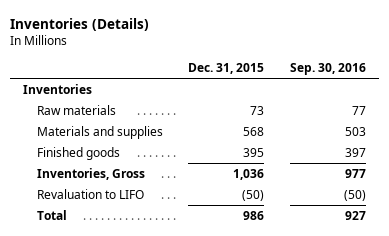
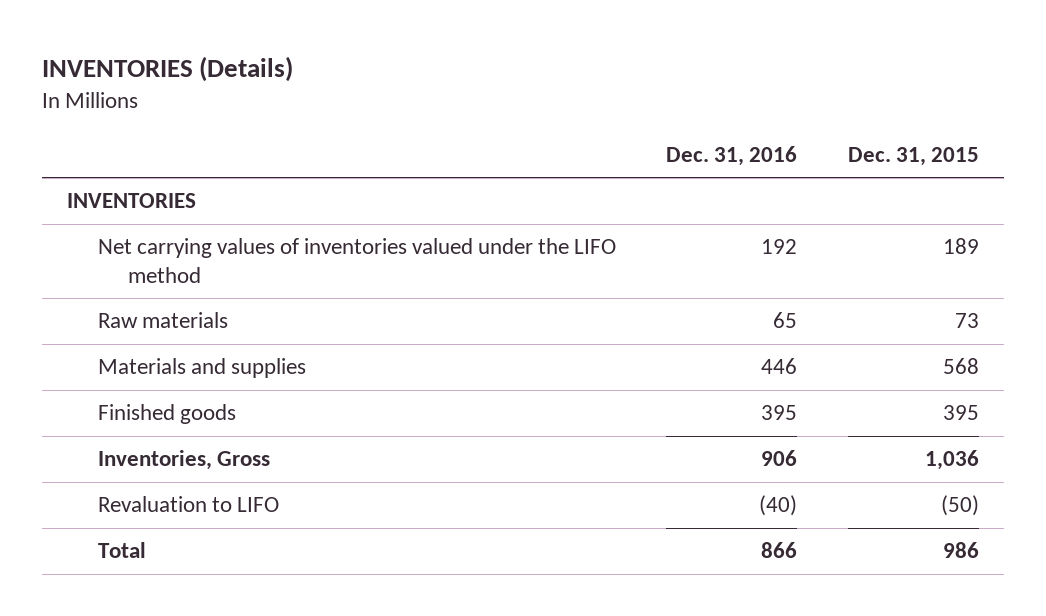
[10,17,150,31] Inventories (Details) -> [41,56,293,83] INVENTORIES (Details)
[290,62,367,75] Sep. 30, 2016 -> none
none -> [666,145,798,166] Dec. 31, 2016
[23,83,93,94] Inventories -> [66,193,196,209] INVENTORIES
none -> [97,238,616,283] Net carrying values of inventories valued under the LIFO method

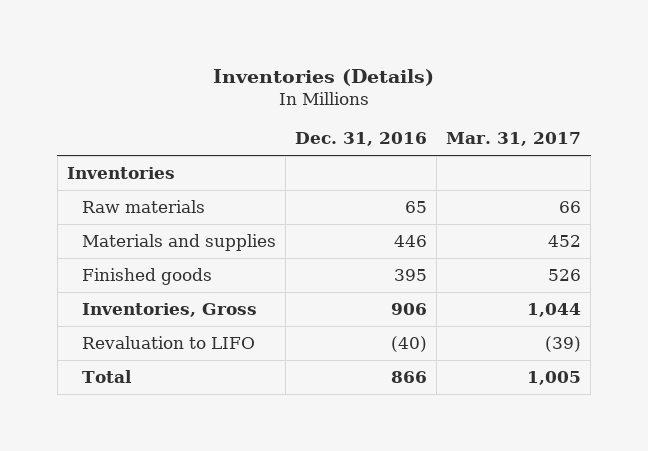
[41,56,293,83] INVENTORIES (Details) -> [213,68,435,86] Inventories (Details)
[847,146,979,166] Dec. 31, 2015 -> none
none -> [446,132,582,147] Mar. 31, 2017
[97,238,616,283] Net carrying values of inventories valued under the LIFO method -> none
[66,193,196,209] INVENTORIES -> [66,166,175,179] Inventories

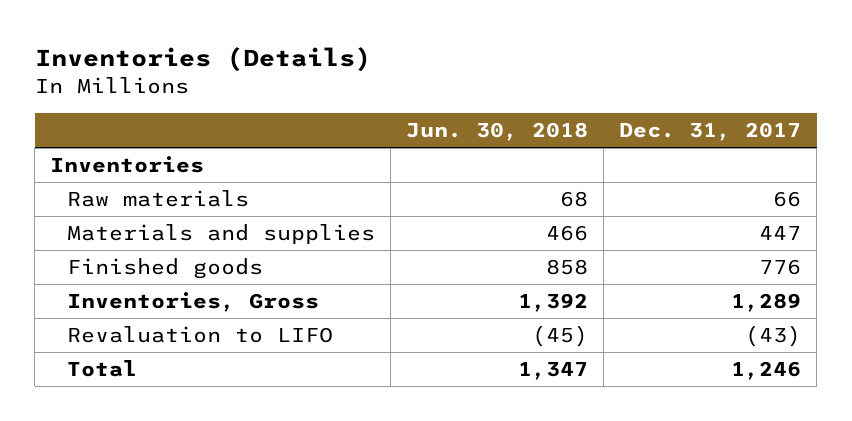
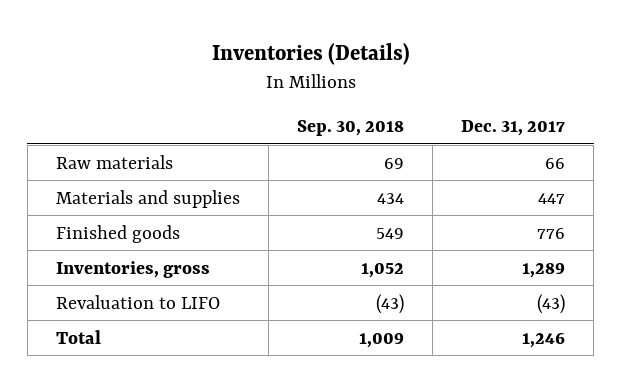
[406,122,589,142] Jun. 30, 2018 -> none
none -> [297,119,405,136] Sep. 30, 2018
[50,156,205,174] Inventories -> none
[67,292,320,313] Inventories, Gross -> [56,260,211,278] Inventories, gross

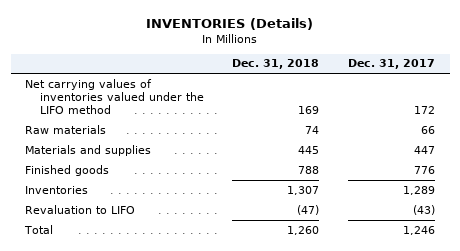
[211,42,410,65] Inventories (Details) -> [146,17,314,30] INVENTORIES (Details)
[297,119,405,136] Sep. 30, 2018 -> none
none -> [232,59,320,70] Dec. 31, 2018
none -> [25,78,204,115] Net carrying values of inventories valued under the LIFO method
[56,260,211,278] Inventories, gross -> [25,185,89,194] Inventories

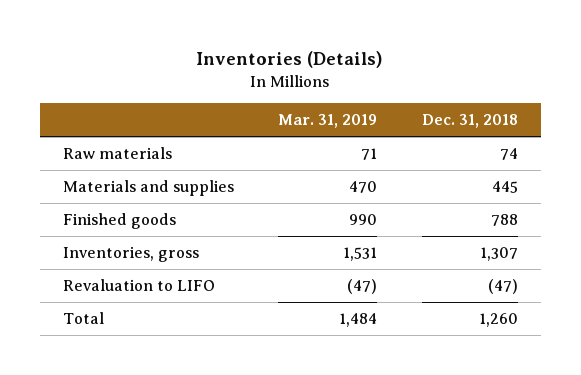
[146,17,314,30] INVENTORIES (Details) -> [196,51,384,69] Inventories (Details)
[348,59,436,70] Dec. 31, 2017 -> none
none -> [278,114,378,129] Mar. 31, 2019
[25,78,204,115] Net carrying values of inventories valued under the LIFO method -> none
[25,185,89,194] Inventories -> [62,246,199,263] Inventories, gross

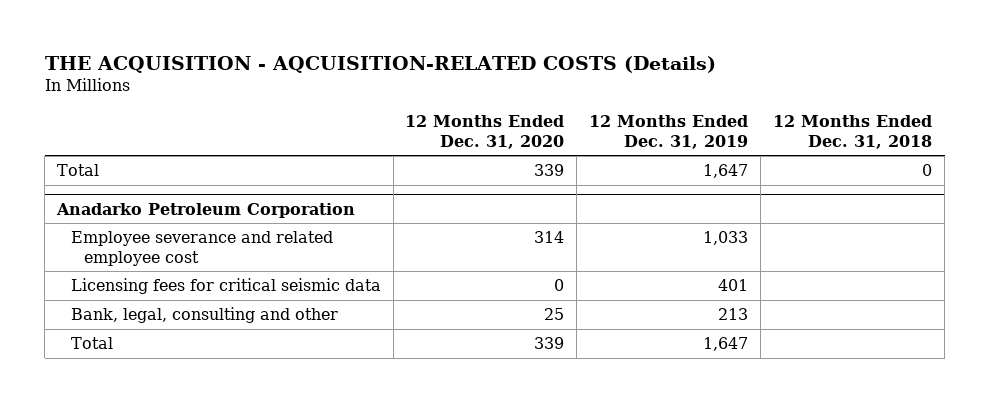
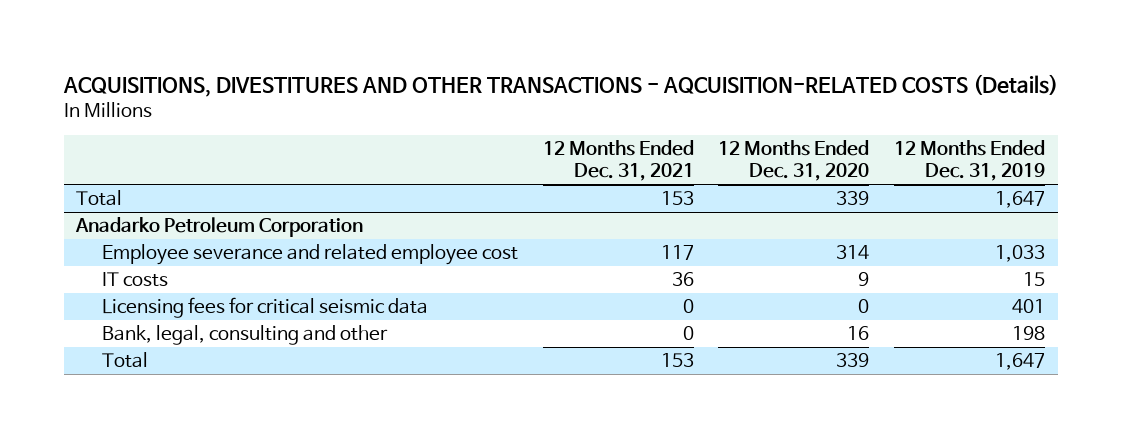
[44,55,716,73] THE ACQUISITION - AQCUISITION-RELATED COSTS (Details) -> [62,74,1058,98] ACQUISITIONS, DIVESTITURES AND OTHER TRANSACTIONS - AQCUISITION-RELATED COSTS (Details)
[773,115,933,149] 12 Months Ended Dec. 31, 2018 -> none
none -> [542,140,694,182] 12 Months Ended Dec. 31, 2021
none -> [101,272,168,288] IT costs
[544,308,565,321] 25 -> [847,326,870,341] 16
[718,308,749,321] 213 -> [1012,326,1046,341] 198

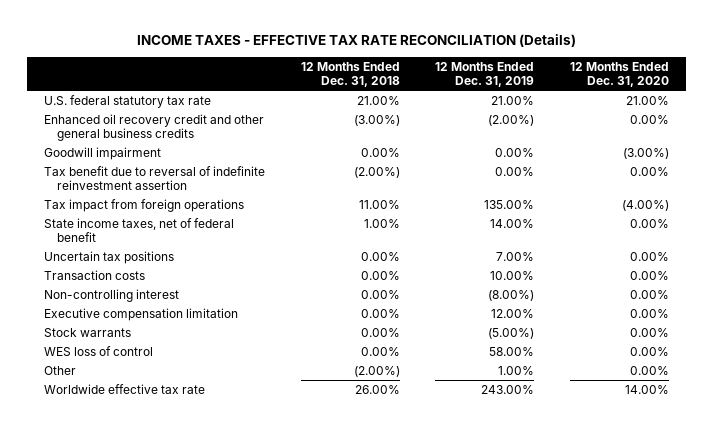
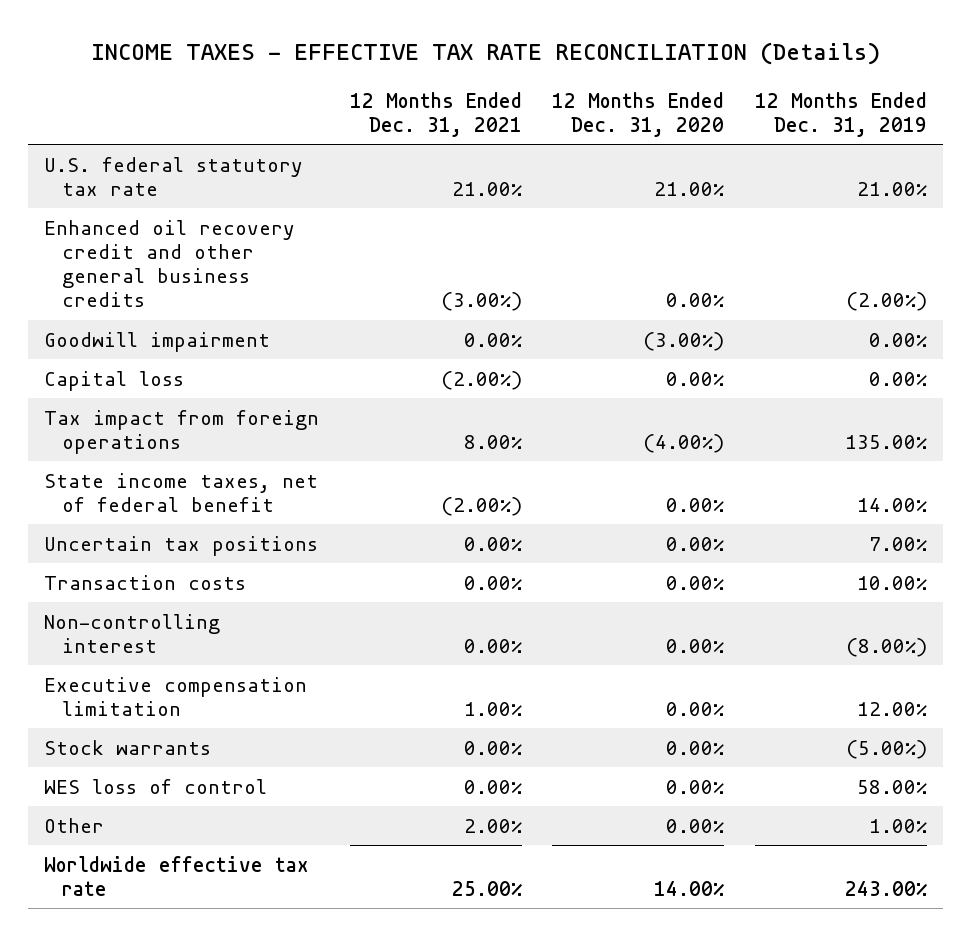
[300,61,400,88] 12 Months Ended Dec. 31, 2018 -> none
none -> [349,91,522,137] 12 Months Ended Dec. 31, 2021
[44,165,266,191] Tax benefit due to reversal of indefinite reinvestment assertion -> none
none -> [43,370,184,391] Capital loss

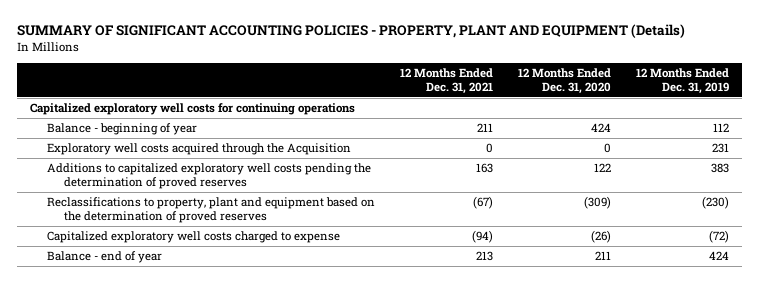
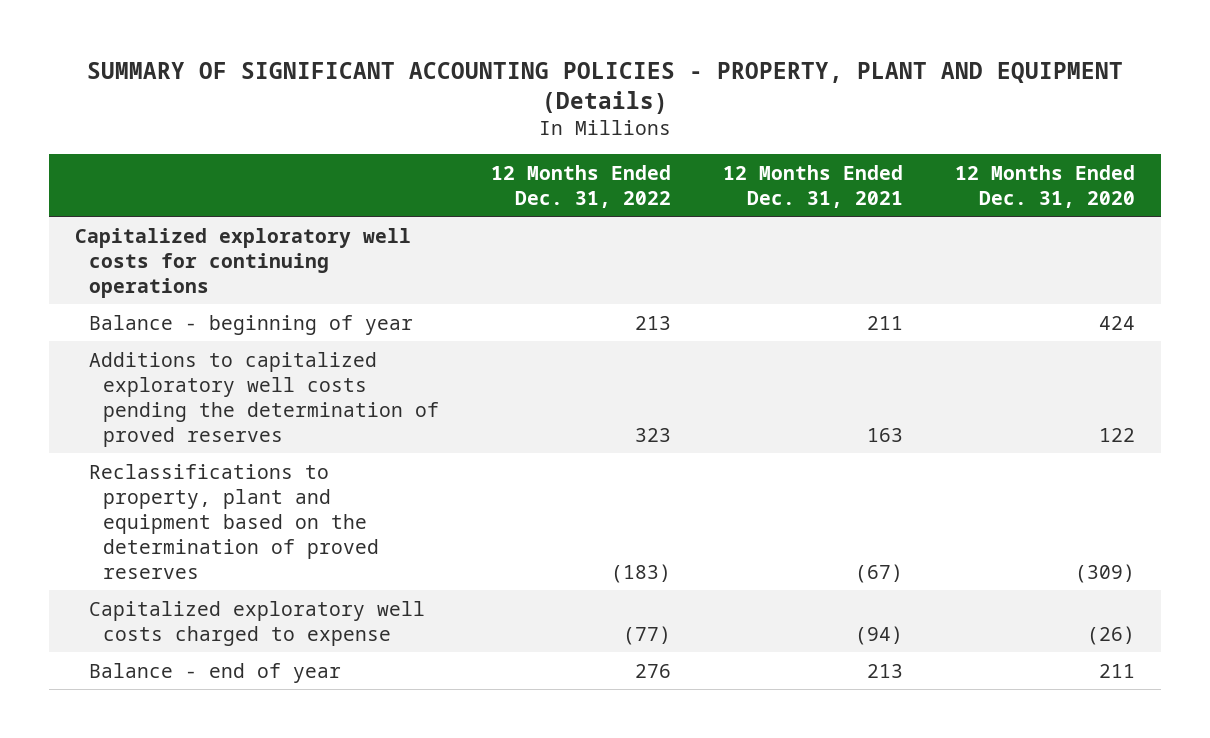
[636,67,730,95] 12 Months Ended Dec. 31, 2019 -> none
none -> [490,164,671,208] 12 Months Ended Dec. 31, 2022
[46,142,351,155] Exploratory well costs acquired through the Acquisition -> none

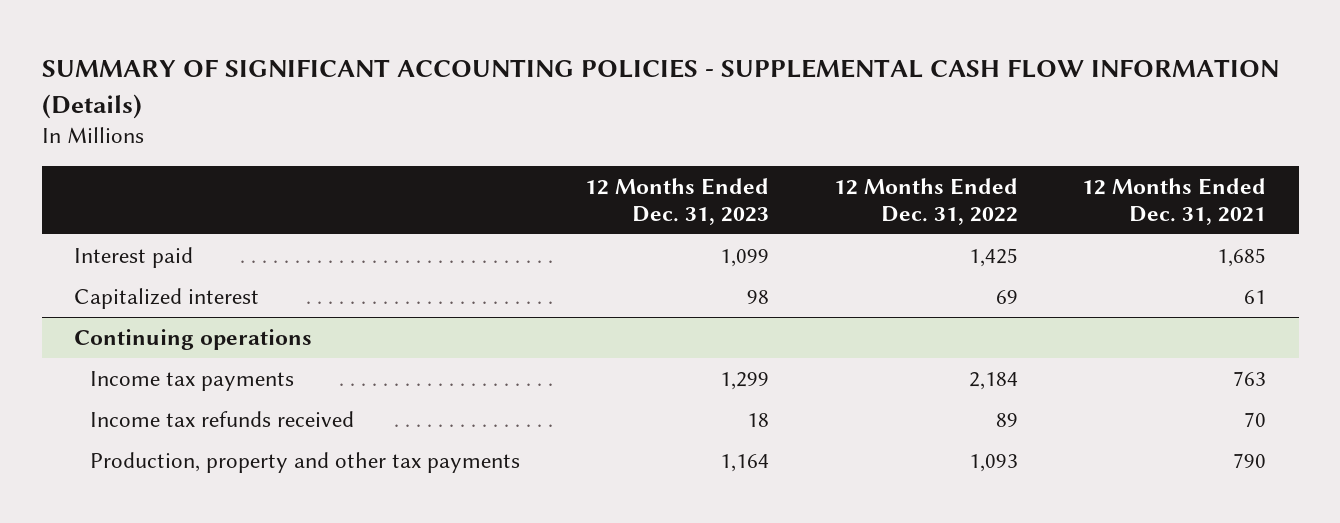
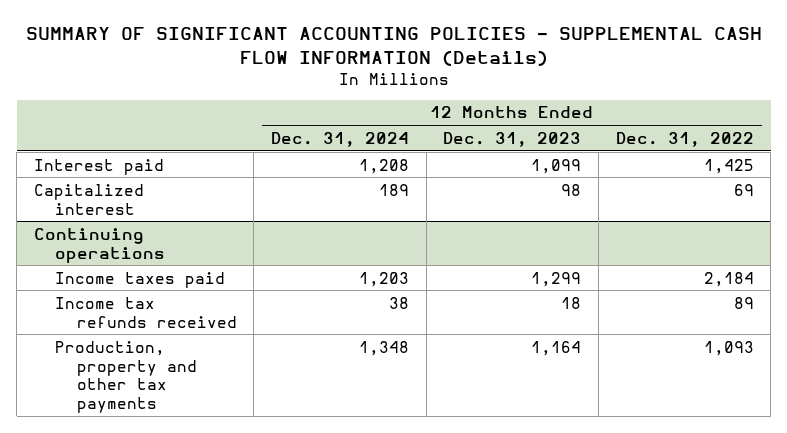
[1082,177,1267,225] 12 Months Ended Dec. 31, 2021 -> none
none -> [270,131,409,147] Dec. 31, 2024
[90,370,295,391] Income tax payments -> [55,271,226,288] Income taxes paid

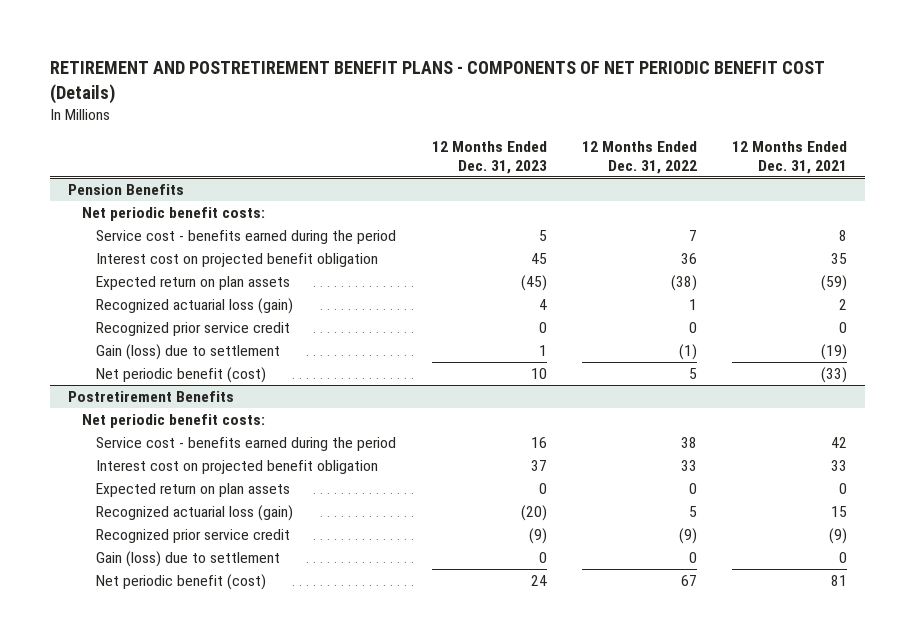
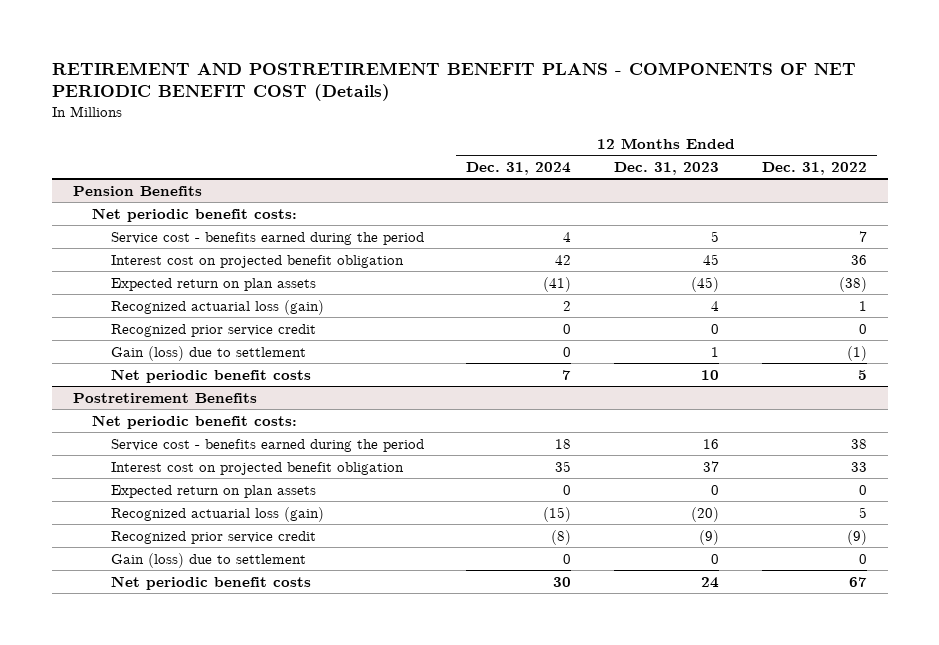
[731,141,847,174] 12 Months Ended Dec. 31, 2021 -> none
none -> [466,161,572,175] Dec. 31, 2024
[96,367,267,384] Net periodic benefit (cost) -> [110,368,311,383] Net periodic benefit costs
[96,574,267,591] Net periodic benefit (cost) -> [110,575,311,590] Net periodic benefit costs

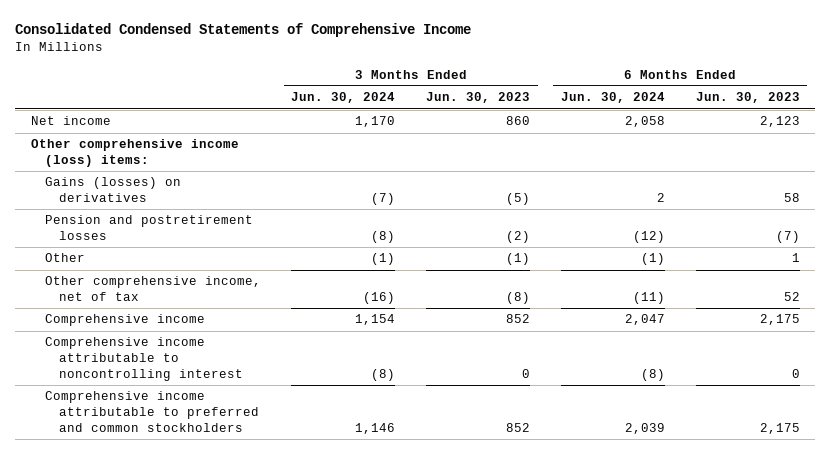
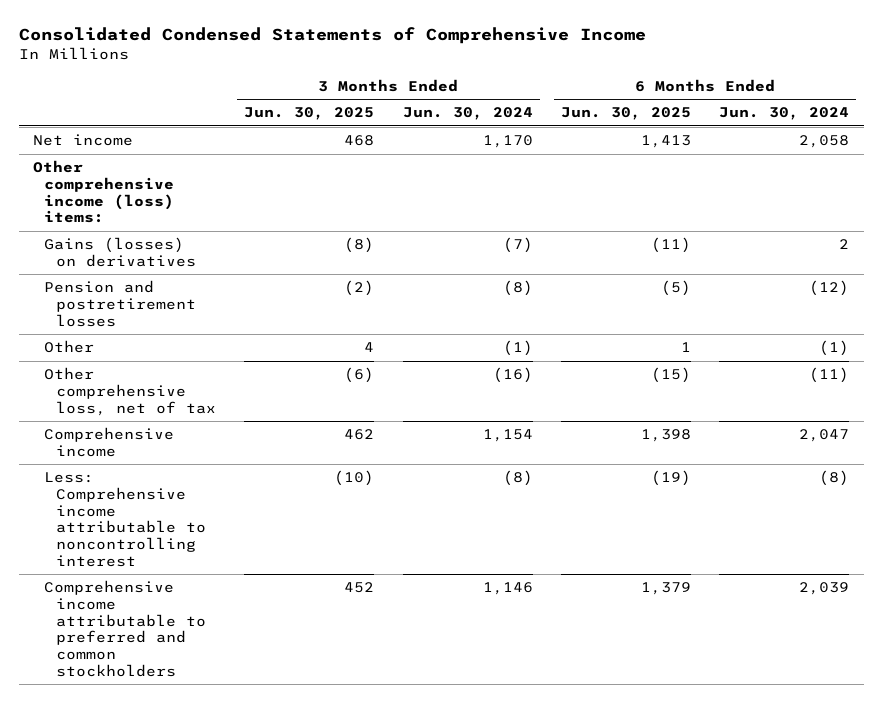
[426,92,531,104] Jun. 30, 2023 -> none
[695,92,800,104] Jun. 30, 2023 -> none
none -> [244,107,375,121] Jun. 30, 2025
none -> [560,107,691,121] Jun. 30, 2025
[44,276,261,301] Other comprehensive income, net of tax -> [44,367,216,416] Other comprehensive loss, net of tax
[44,337,243,381] Comprehensive income attributable to noncontrolling interest -> [44,472,206,567] Less: Comprehensive income attributable to noncontrolling interest

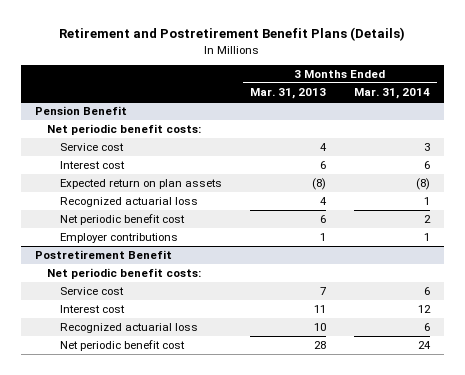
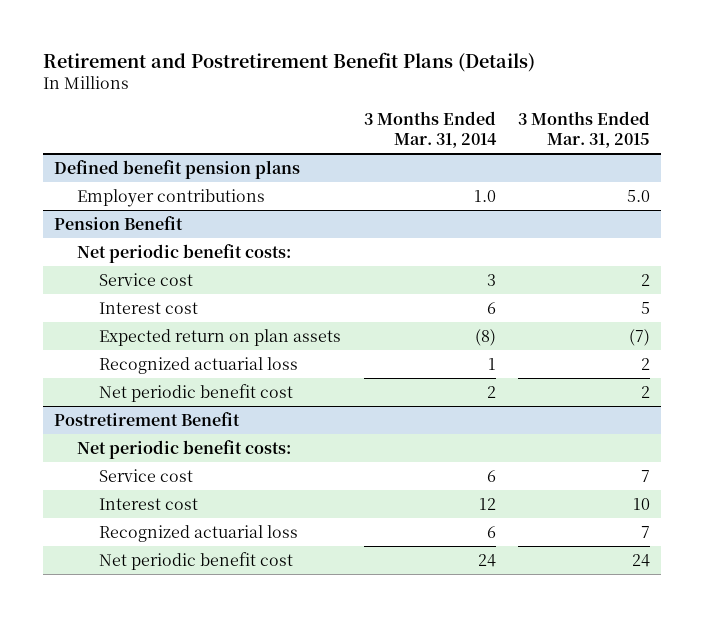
[249,88,326,100] Mar. 31, 2013 -> none
none -> [518,110,651,148] 3 Months Ended Mar. 31, 2015
none -> [54,159,301,179] Defined benefit pension plans
none -> [76,188,265,207] Employer contributions
[60,233,179,244] Employer contributions -> none

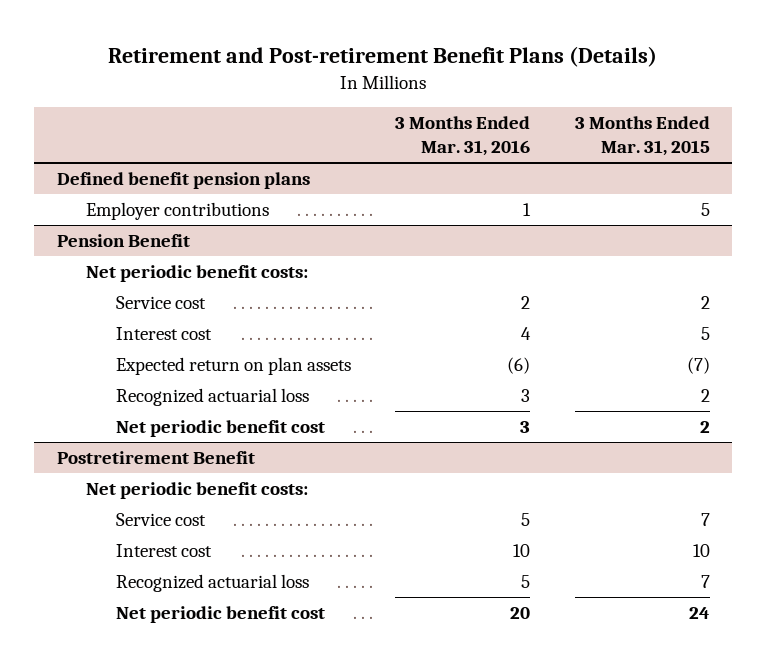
[42,51,535,72] Retirement and Postretirement Benefit Plans (Details) -> [108,46,658,68] Retirement and Post-retirement Benefit Plans (Details)
[363,110,497,148] 3 Months Ended Mar. 31, 2014 -> none
none -> [395,116,531,156] 3 Months Ended Mar. 31, 2016
[627,189,651,202] 5.0 -> [700,203,710,217] 5

